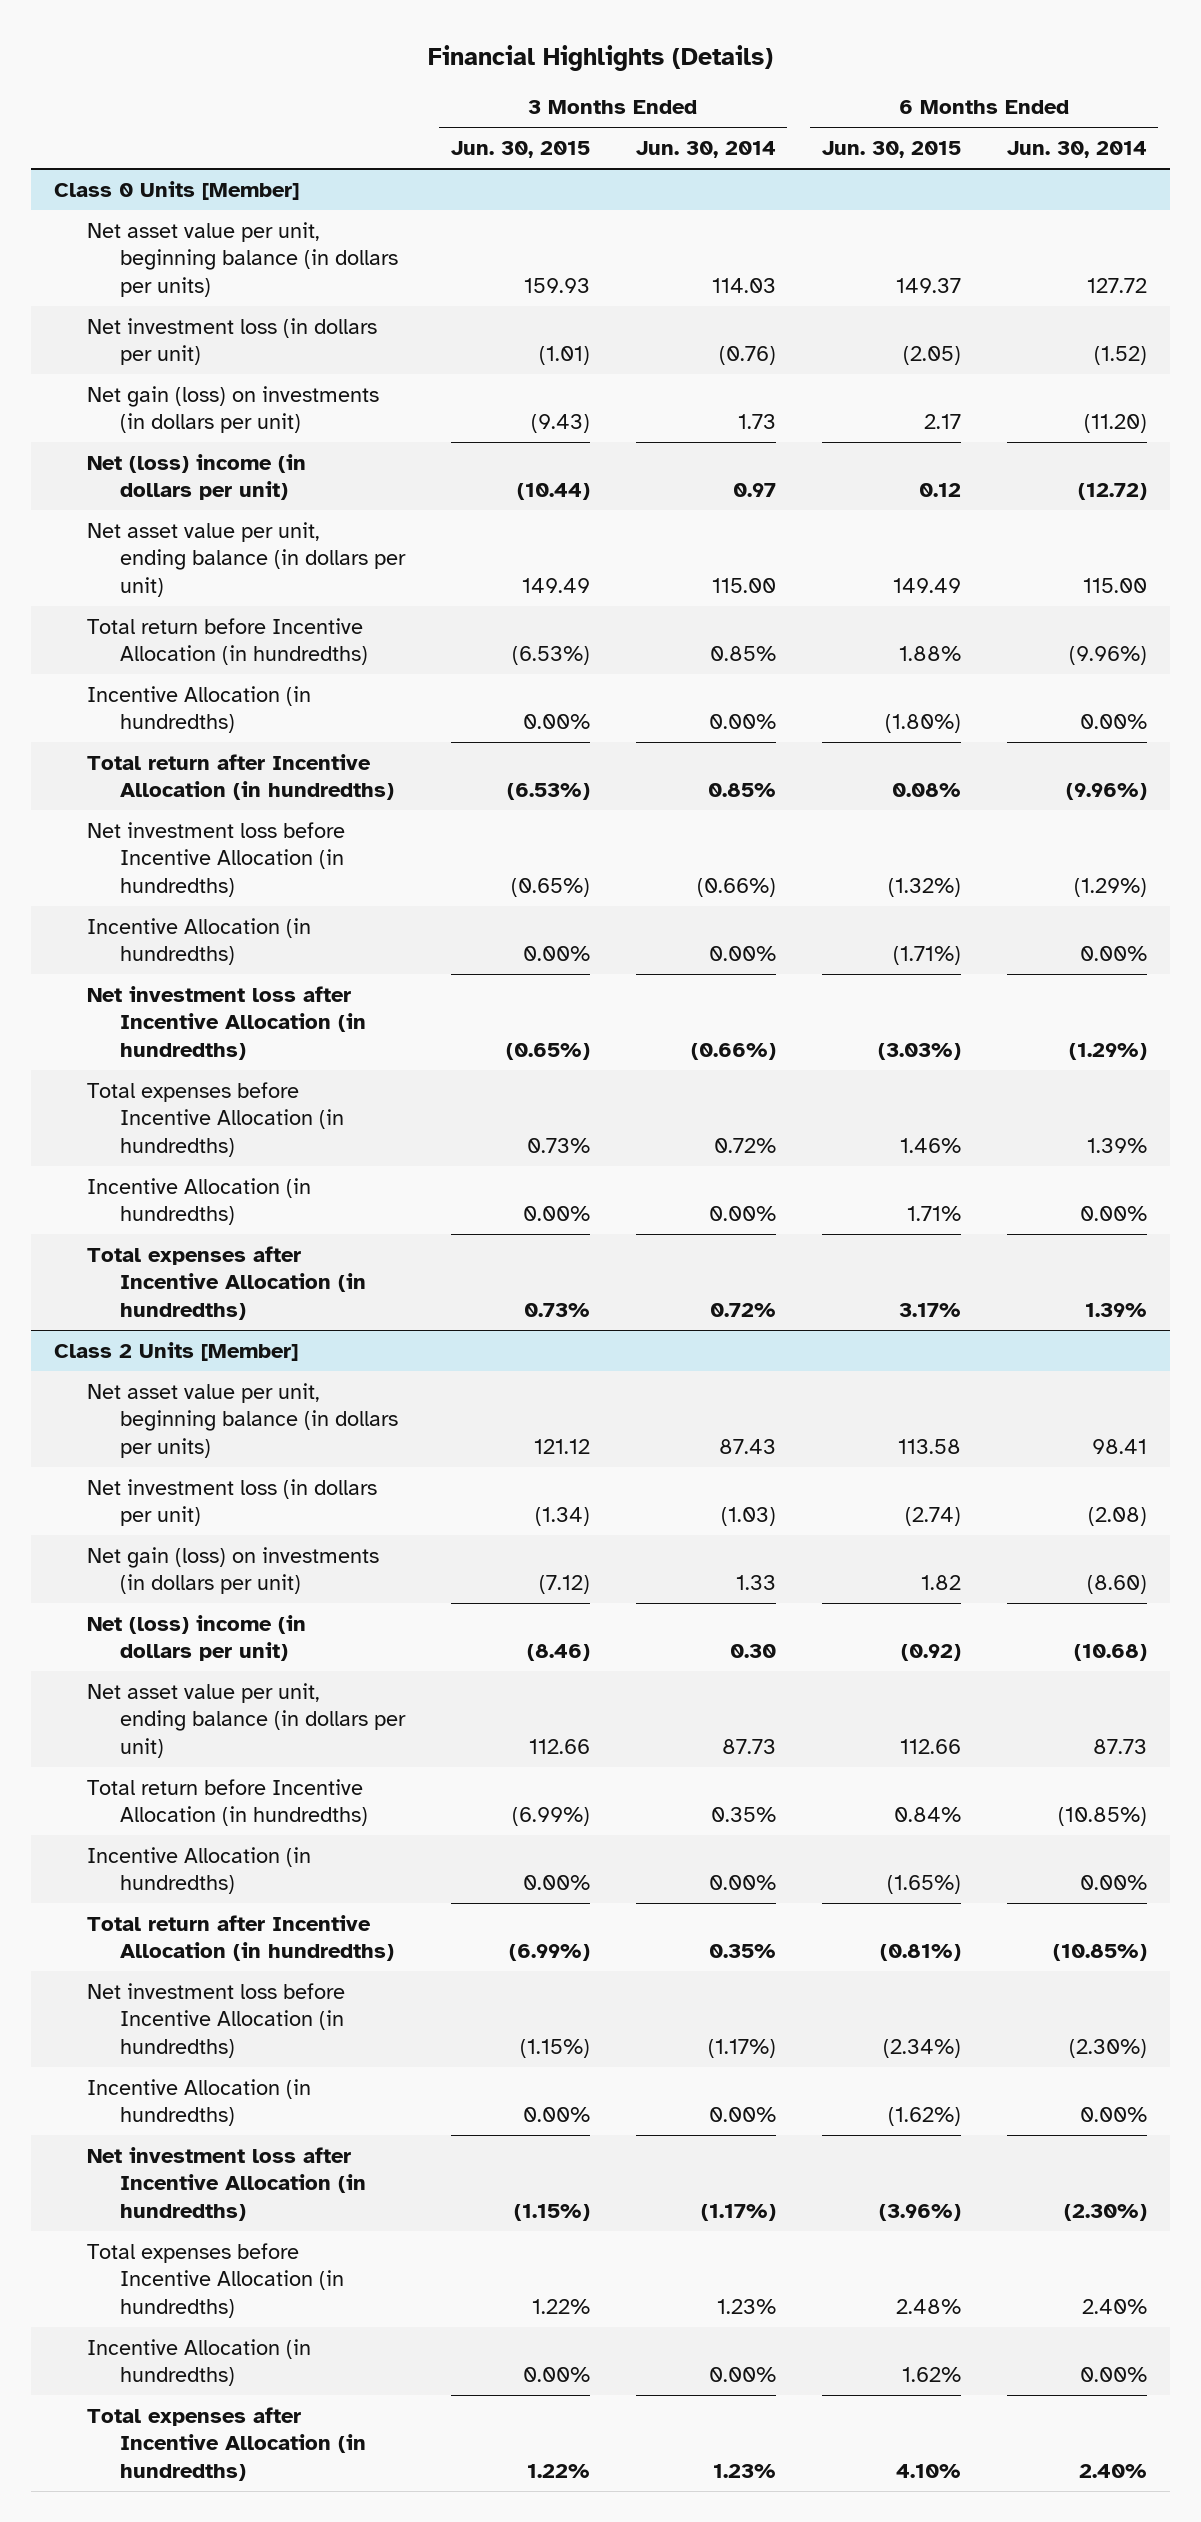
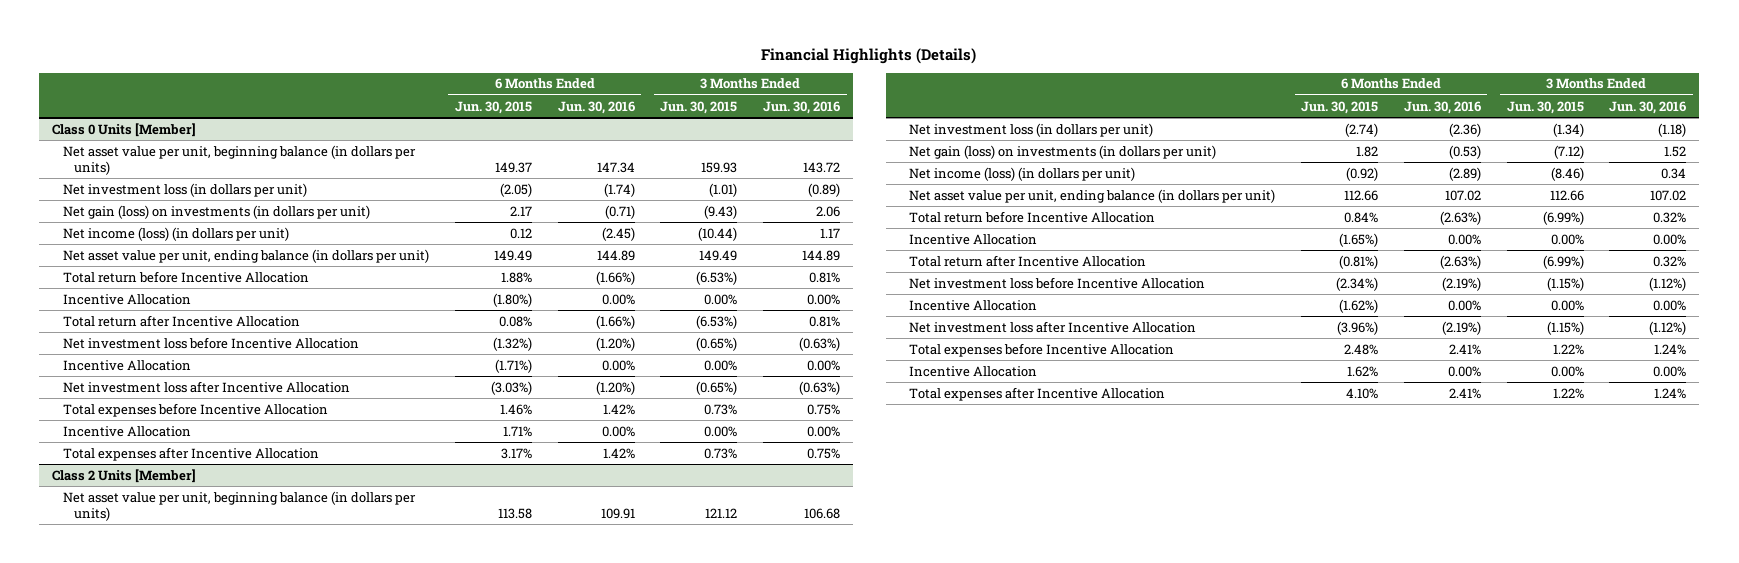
[635,141,776,159] Jun. 30, 2014 -> none
[1006,141,1147,159] Jun. 30, 2014 -> none
none -> [557,100,635,114] Jun. 30, 2016
none -> [763,100,841,114] Jun. 30, 2016
[86,453,306,501] Net (loss) income (in dollars per unit) -> [62,226,289,241] Net income (loss) (in dollars per unit)
[86,617,368,666] Total return before Incentive Allocation (in hundredths) -> [62,270,309,283] Total return before Incentive Allocation
[86,685,311,734] Incentive Allocation (in hundredths) -> [62,293,191,305] Incentive Allocation
[86,753,394,801] Total return after Incentive Allocation (in hundredths) -> [62,314,300,327] Total return after Incentive Allocation
[86,821,345,897] Net investment loss before Incentive Allocation (in hundredths) -> [62,336,359,349] Net investment loss before Incentive Allocation
[86,917,311,966] Incentive Allocation (in hundredths) -> [62,359,191,371] Incentive Allocation
[86,985,366,1060] Net investment loss after Incentive Allocation (in hundredths) -> [62,380,350,393] Net investment loss after Incentive Allocation
[86,1081,344,1157] Total expenses before Incentive Allocation (in hundredths) -> [62,402,328,417] Total expenses before Incentive Allocation
[86,1177,311,1226] Incentive Allocation (in hundredths) -> [62,425,191,437] Incentive Allocation
[86,1245,366,1320] Total expenses after Incentive Allocation (in hundredths) -> [62,446,319,461] Total expenses after Incentive Allocation
[86,1614,306,1662] Net (loss) income (in dollars per unit) -> [909,166,1136,181] Net income (loss) (in dollars per unit)
[86,1778,368,1827] Total return before Incentive Allocation (in hundredths) -> [909,210,1156,223] Total return before Incentive Allocation
[86,1846,311,1895] Incentive Allocation (in hundredths) -> [909,233,1038,245] Incentive Allocation
[86,1914,394,1962] Total return after Incentive Allocation (in hundredths) -> [909,254,1147,267] Total return after Incentive Allocation
[86,1982,345,2058] Net investment loss before Incentive Allocation (in hundredths) -> [909,276,1206,289] Net investment loss before Incentive Allocation
[86,2078,311,2127] Incentive Allocation (in hundredths) -> [909,299,1038,311] Incentive Allocation
[86,2146,366,2221] Net investment loss after Incentive Allocation (in hundredths) -> [909,320,1197,333] Net investment loss after Incentive Allocation
[86,2242,344,2318] Total expenses before Incentive Allocation (in hundredths) -> [909,342,1175,357] Total expenses before Incentive Allocation
[86,2338,311,2387] Incentive Allocation (in hundredths) -> [909,365,1038,377] Incentive Allocation
[86,2406,366,2481] Total expenses after Incentive Allocation (in hundredths) -> [909,386,1166,401] Total expenses after Incentive Allocation

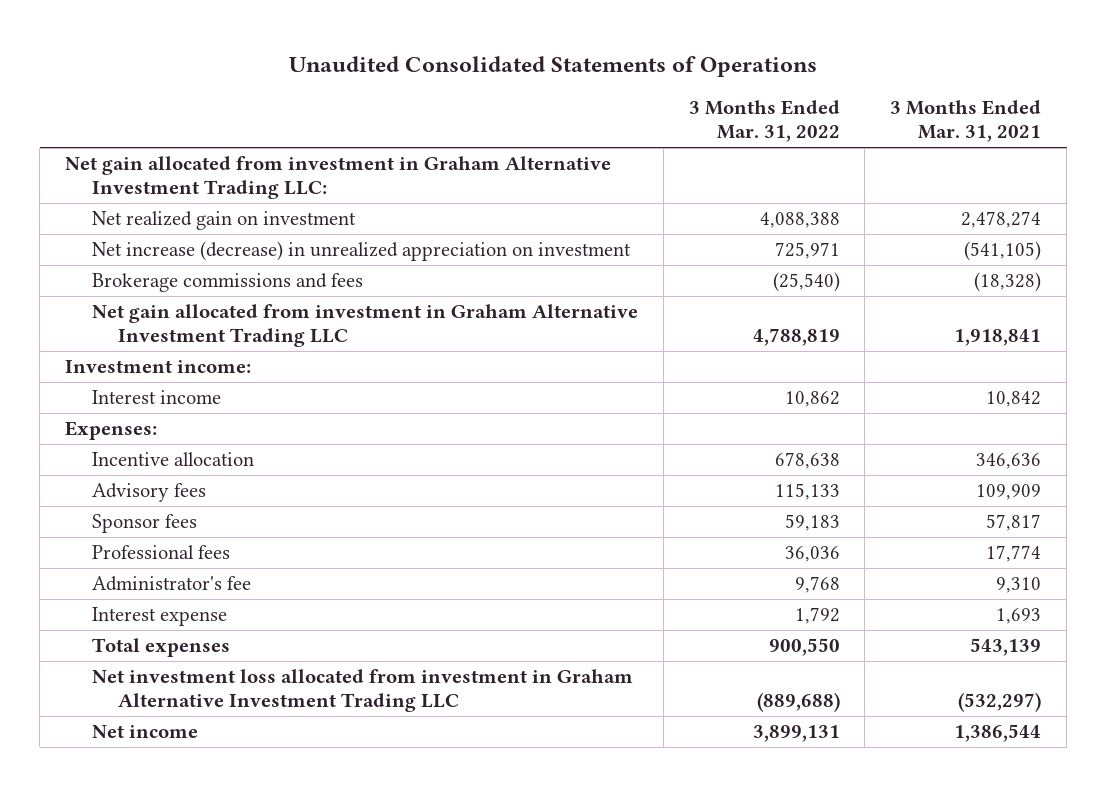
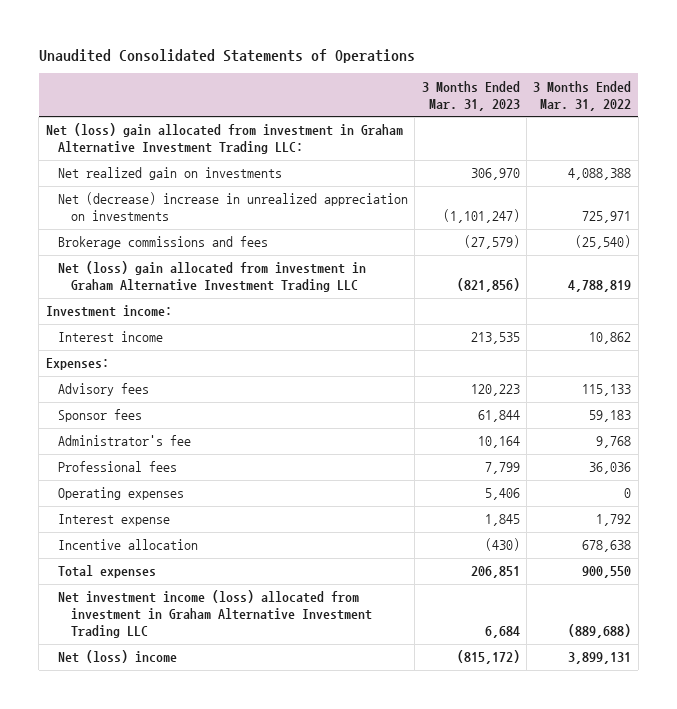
[890,100,1042,143] 3 Months Ended Mar. 31, 2021 -> none
none -> [421,80,520,111] 3 Months Ended Mar. 31, 2023
[65,156,612,200] Net gain allocated from investment in Graham Alternative Investment Trading LLC: -> [45,123,403,155] Net (loss) gain allocated from investment in Graham Alternative Investment Trading LLC:
[91,211,356,231] Net realized gain on investment -> [58,167,283,181] Net realized gain on investments
[91,241,631,262] Net increase (decrease) in unrealized appreciation on investment -> [58,192,409,222] Net (decrease) increase in unrealized appreciation on investments
[91,304,638,348] Net gain allocated from investment in Graham Alternative Investment Trading LLC -> [58,261,367,293] Net (loss) gain allocated from investment in Graham Alternative Investment Trading LLC
[91,545,230,560] Professional fees -> [58,461,178,473] Professional fees
none -> [58,487,185,501] Operating expenses
[91,452,254,467] Incentive allocation -> [58,539,199,551] Incentive allocation
[91,669,633,713] Net investment loss allocated from investment in Graham Alternative Investment Trading LLC -> [58,590,372,639] Net investment income (loss) allocated from investment in Graham Alternative Investment Trading LLC
[91,725,198,739] Net income -> [58,650,178,664] Net (loss) income

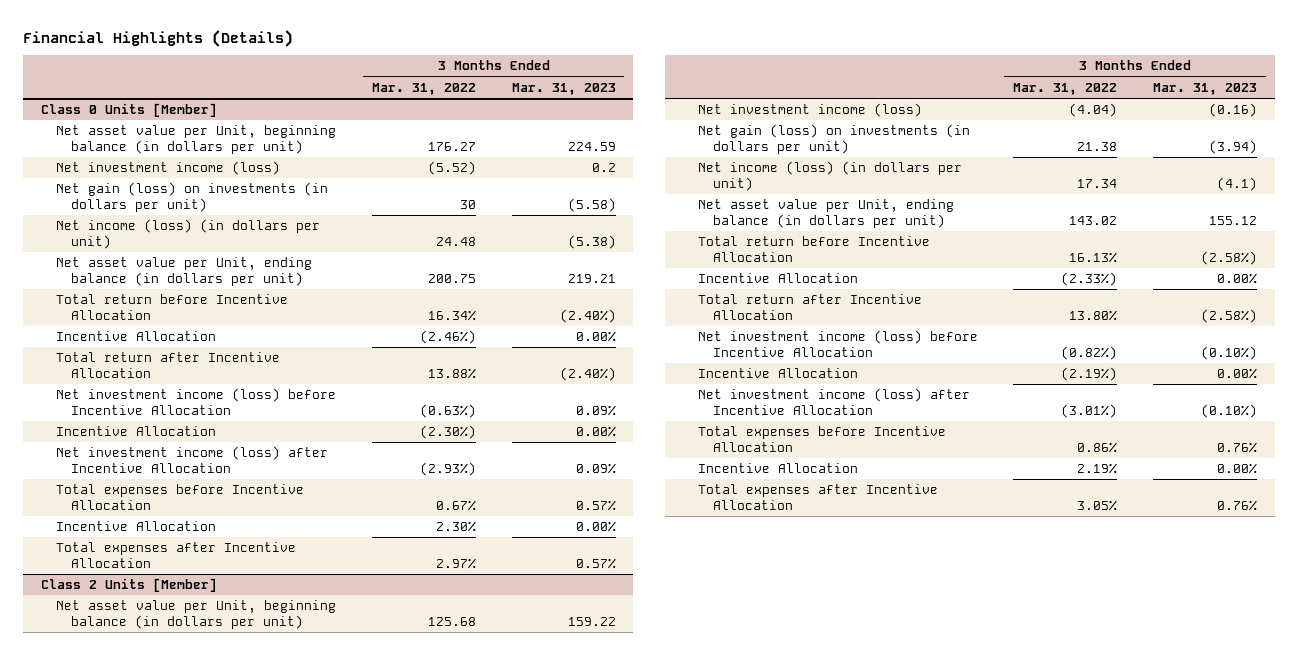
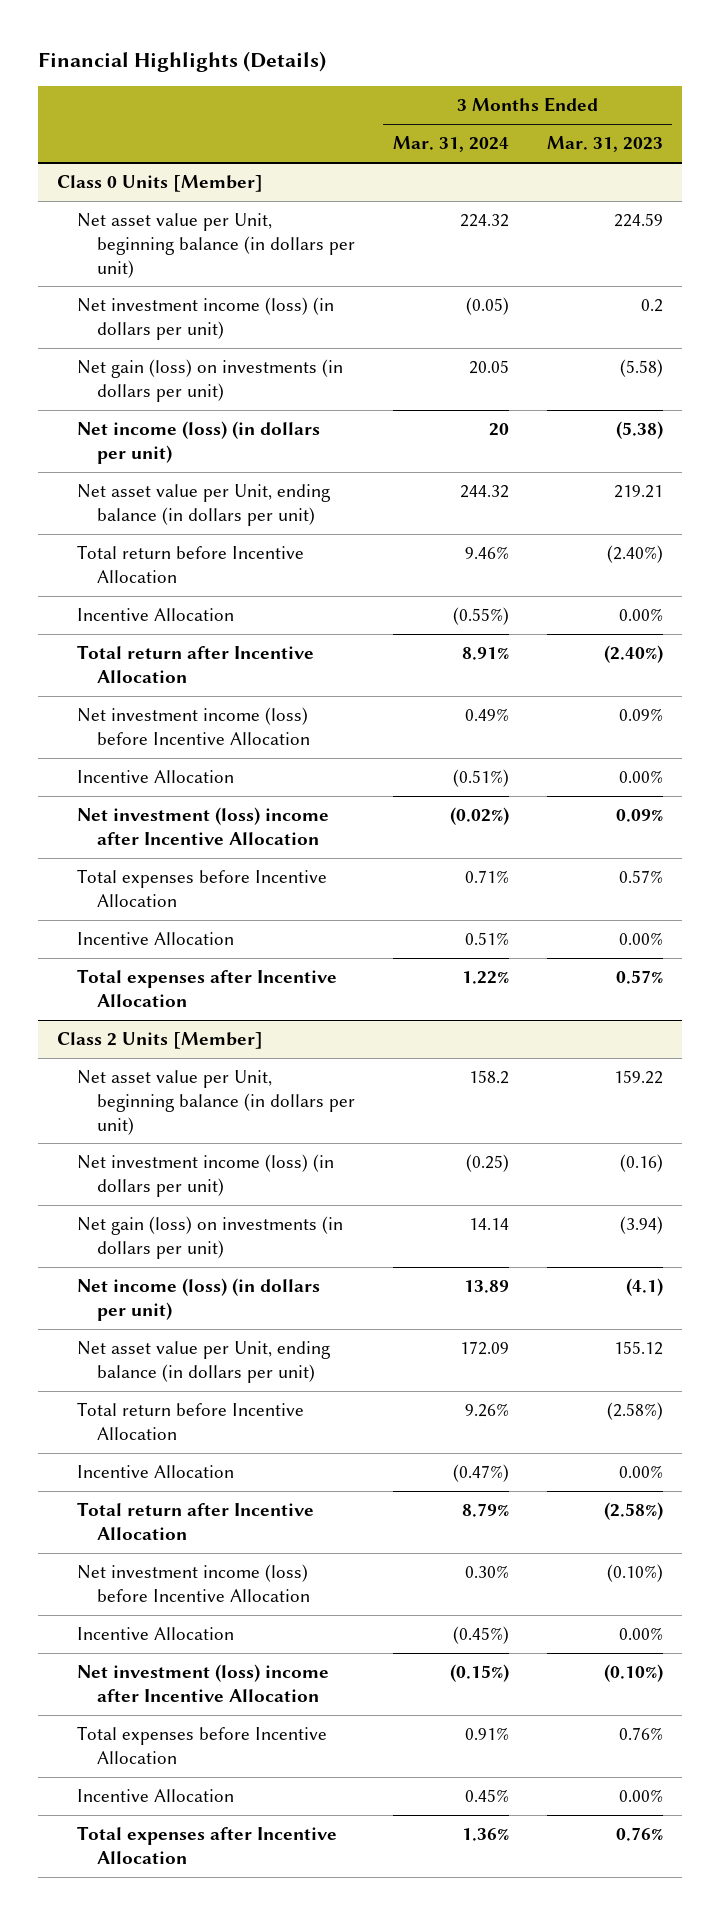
[371,82,476,95] Mar. 31, 2022 -> none
none -> [392,136,509,153] Mar. 31, 2024
[56,161,281,176] Net investment income (loss) -> [76,297,334,340] Net investment income (loss) (in dollars per unit)
[56,446,329,473] Net investment income (loss) after Incentive Allocation -> [76,807,329,845] Net investment (loss) income after Incentive Allocation
[697,103,922,118] Net investment income (loss) -> [76,1154,334,1197] Net investment income (loss) (in dollars per unit)
[697,388,970,415] Net investment income (loss) after Incentive Allocation -> [76,1664,329,1702] Net investment (loss) income after Incentive Allocation

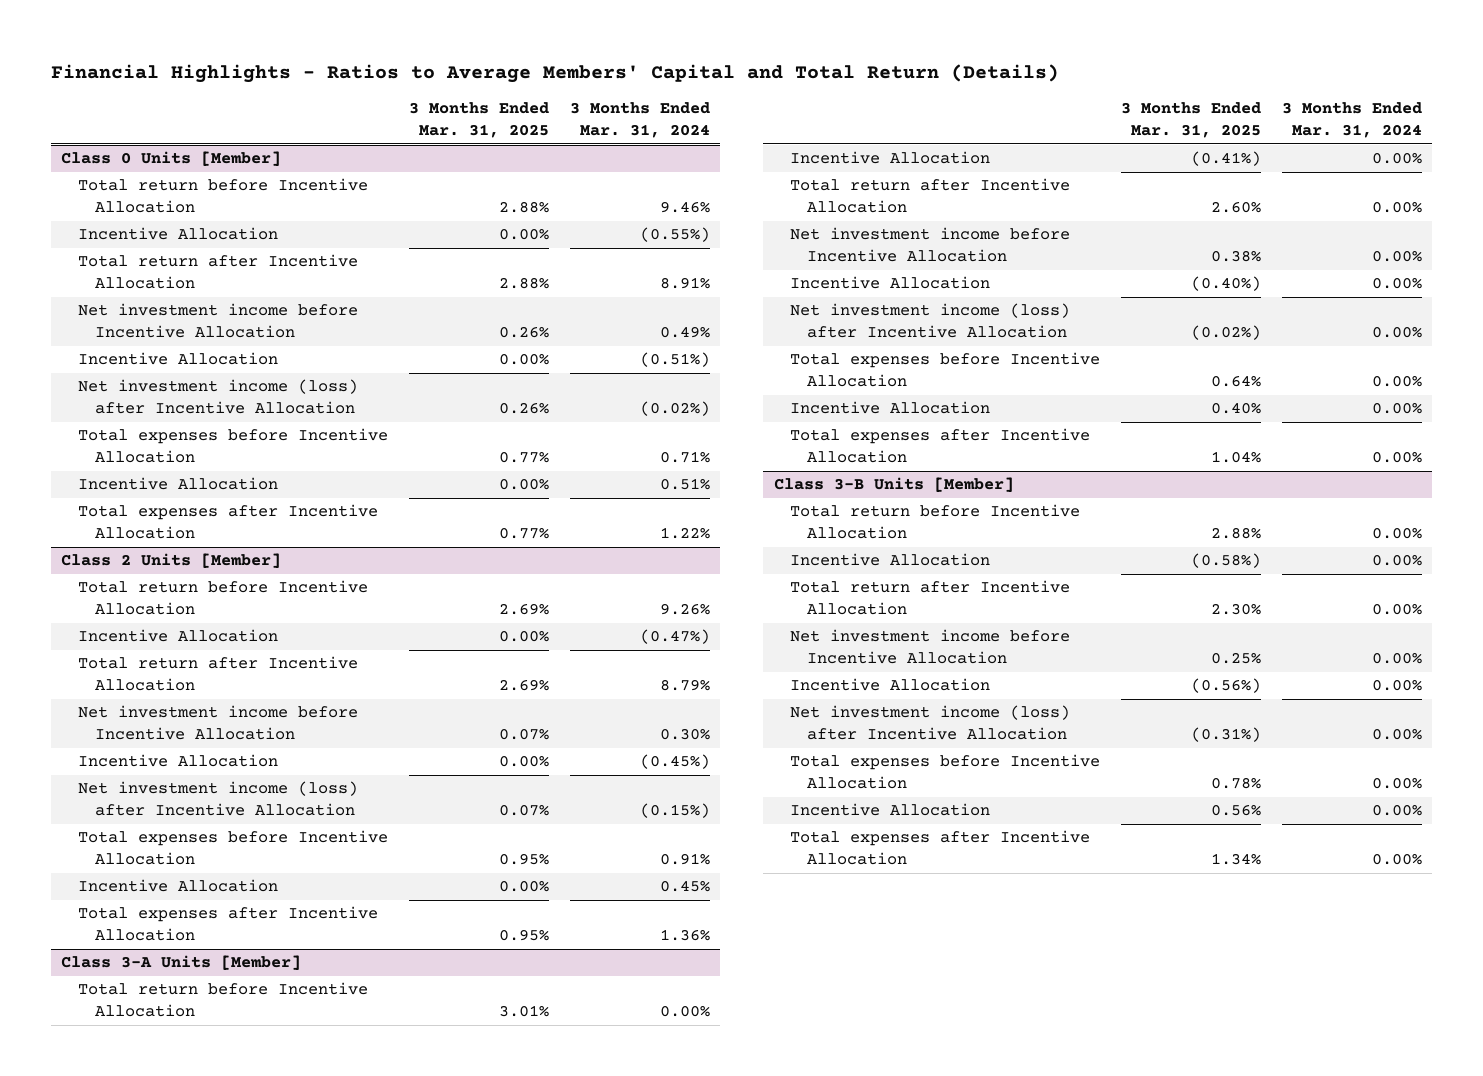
[37,51,326,73] Financial Highlights (Details) -> [50,63,1059,83] Financial Highlights - Ratios to Average Members' Capital and Total Return (Details)
[546,136,663,153] Mar. 31, 2023 -> none
none -> [408,102,549,139] 3 Months Ended Mar. 31, 2025
[76,213,355,278] Net asset value per Unit, beginning balance (in dollars per unit) -> none
[76,297,334,340] Net investment income (loss) (in dollars per unit) -> none
[76,359,343,402] Net gain (loss) on investments (in dollars per unit) -> none
[76,421,320,464] Net income (loss) (in dollars per unit) -> none
[76,484,330,526] Net asset value per Unit, ending balance (in dollars per unit) -> none
[76,707,310,745] Net investment income (loss) before Incentive Allocation -> [78,303,359,339] Net investment income before Incentive Allocation
[76,807,329,845] Net investment (loss) income after Incentive Allocation -> [78,379,359,415] Net investment income (loss) after Incentive Allocation
[76,1070,355,1135] Net asset value per Unit, beginning balance (in dollars per unit) -> none
[76,1154,334,1197] Net investment income (loss) (in dollars per unit) -> none
[76,1216,343,1259] Net gain (loss) on investments (in dollars per unit) -> none
[76,1278,320,1321] Net income (loss) (in dollars per unit) -> none
[76,1341,330,1383] Net asset value per Unit, ending balance (in dollars per unit) -> none
[76,1564,310,1602] Net investment income (loss) before Incentive Allocation -> [78,705,359,741] Net investment income before Incentive Allocation
[76,1664,329,1702] Net investment (loss) income after Incentive Allocation -> [78,781,359,817] Net investment income (loss) after Incentive Allocation
none -> [61,955,302,971] Class 3-A Units [Member]
none -> [78,982,369,1018] Total return before Incentive Allocation
none -> [790,151,991,165] Incentive Allocation
none -> [790,178,1071,214] Total return after Incentive Allocation
none -> [790,227,1071,263] Net investment income before Incentive Allocation
none -> [790,276,991,290] Incentive Allocation
none -> [790,303,1071,339] Net investment income (loss) after Incentive Allocation
none -> [790,352,1101,388] Total expenses before Incentive Allocation
none -> [790,401,991,415] Incentive Allocation
none -> [790,428,1091,464] Total expenses after Incentive Allocation
none -> [773,477,1014,493] Class 3-B Units [Member]
none -> [790,504,1081,540] Total return before Incentive Allocation
none -> [790,553,991,567] Incentive Allocation
none -> [790,580,1071,616] Total return after Incentive Allocation
none -> [790,629,1071,665] Net investment income before Incentive Allocation
none -> [790,678,991,692] Incentive Allocation
none -> [790,705,1071,741] Net investment income (loss) after Incentive Allocation
none -> [790,754,1101,790] Total expenses before Incentive Allocation
none -> [790,803,991,817] Incentive Allocation
none -> [790,830,1091,866] Total expenses after Incentive Allocation

